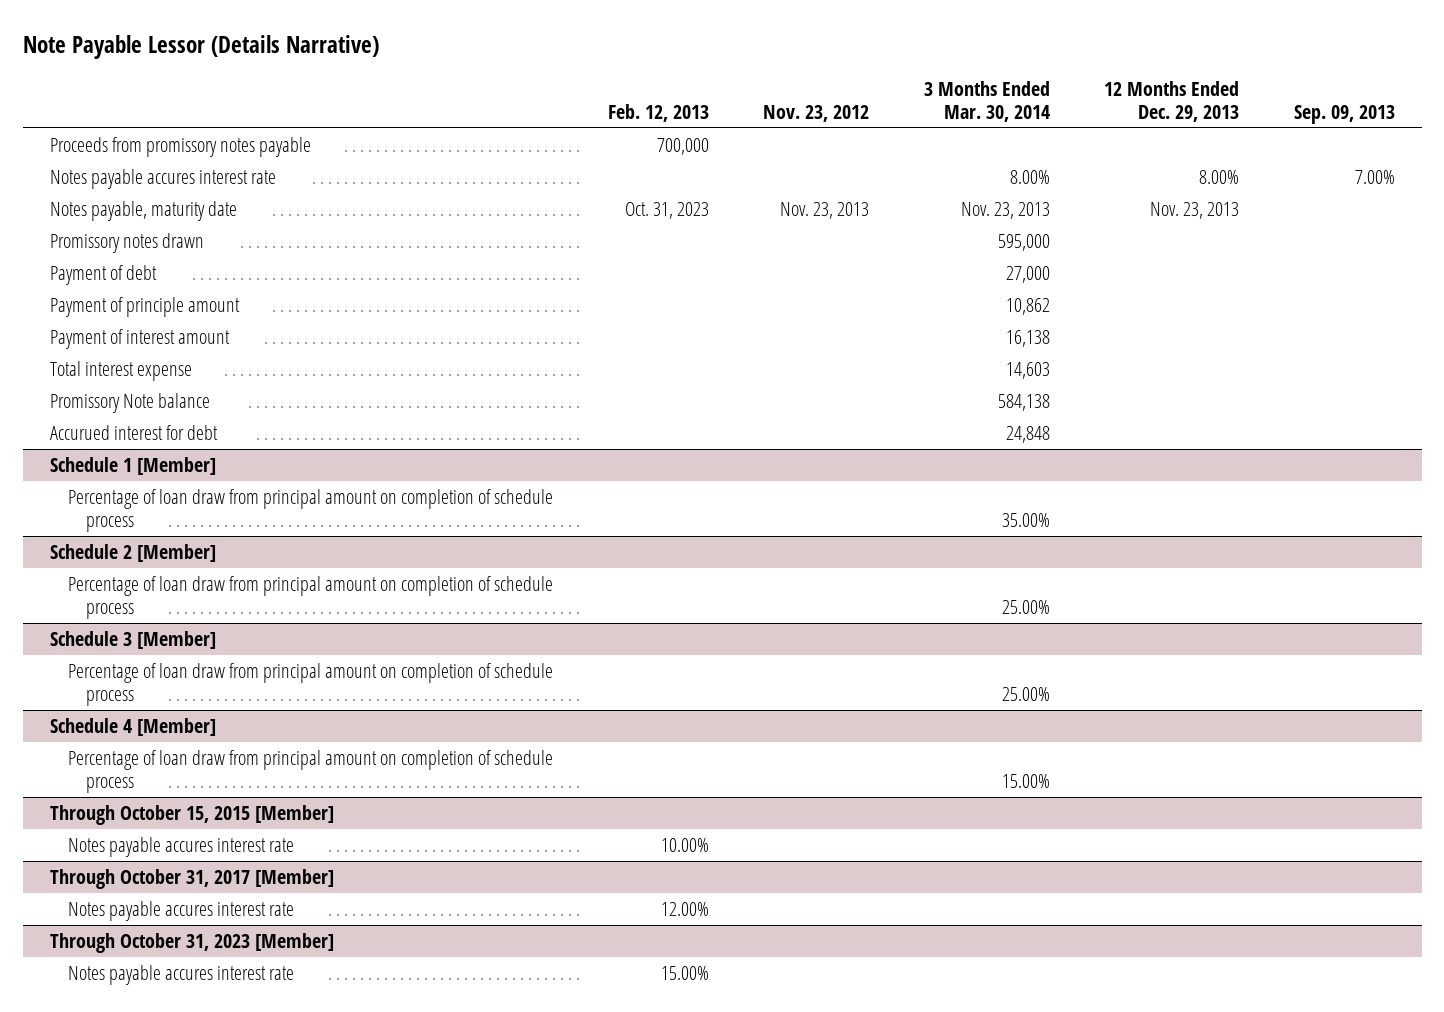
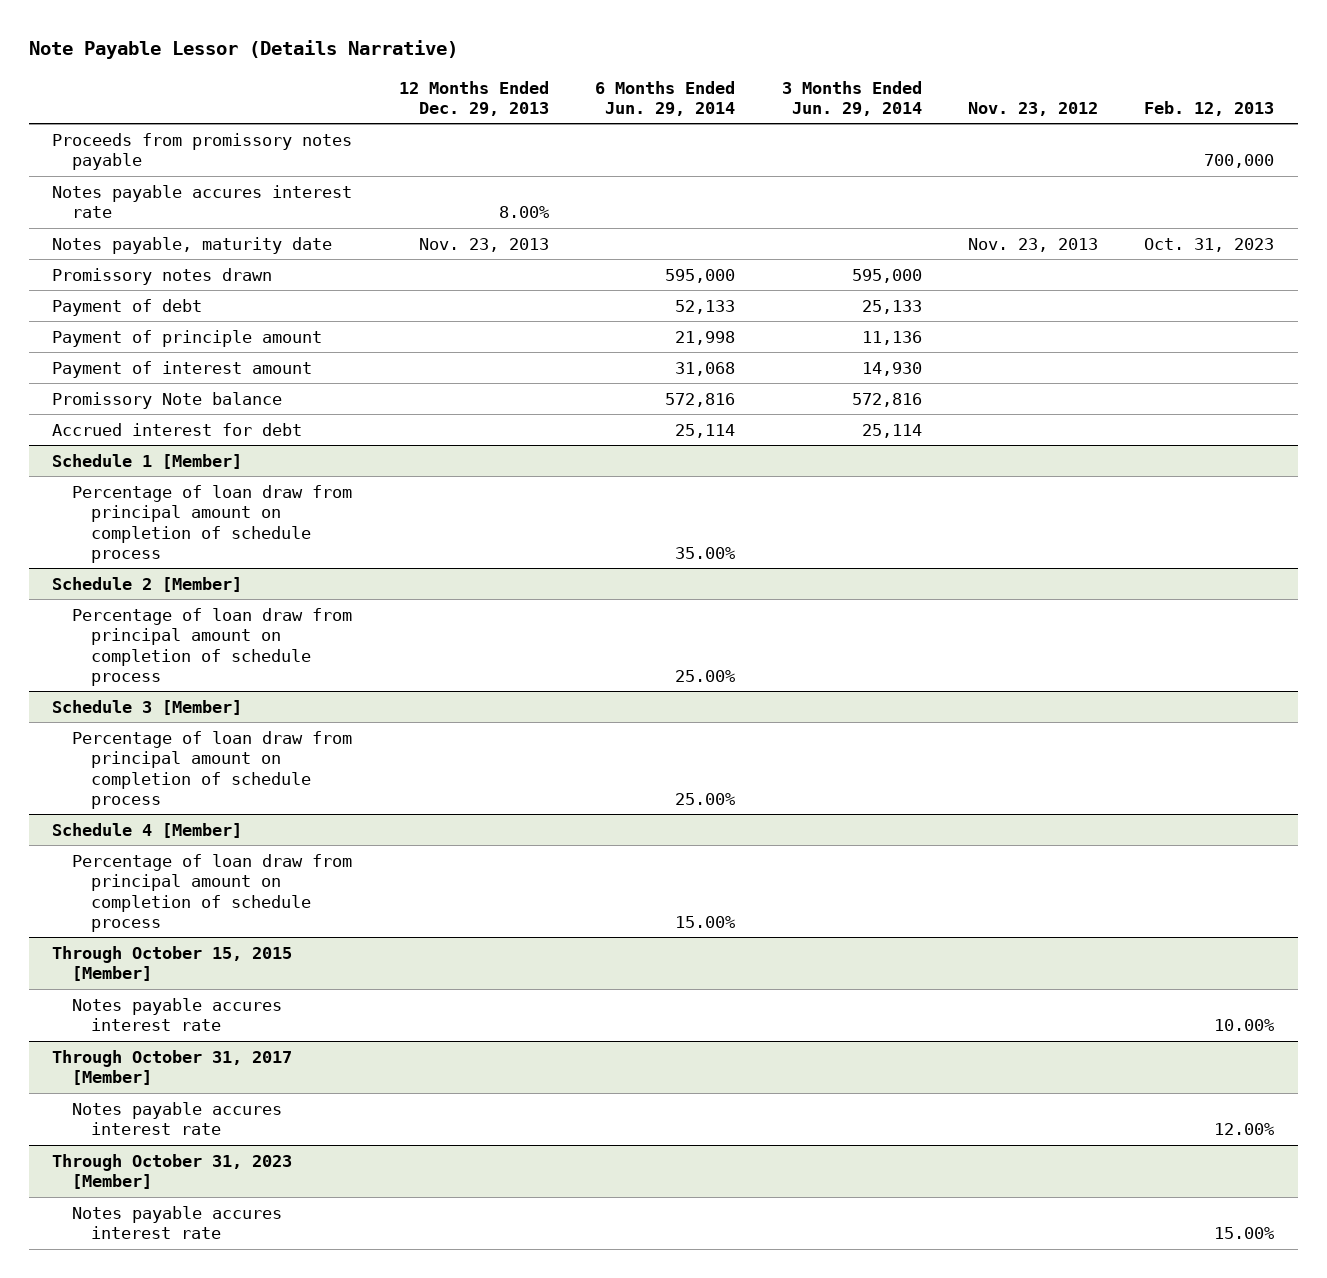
[923,80,1050,122] 3 Months Ended Mar. 30, 2014 -> none
[1293,104,1395,124] Sep. 09, 2013 -> none
none -> [595,80,736,116] 6 Months Ended Jun. 29, 2014
none -> [781,80,922,116] 3 Months Ended Jun. 29, 2014
[49,361,192,382] Total interest expense -> none
[49,425,218,441] Accurued interest for debt -> [52,422,303,436] Accrued interest for debt

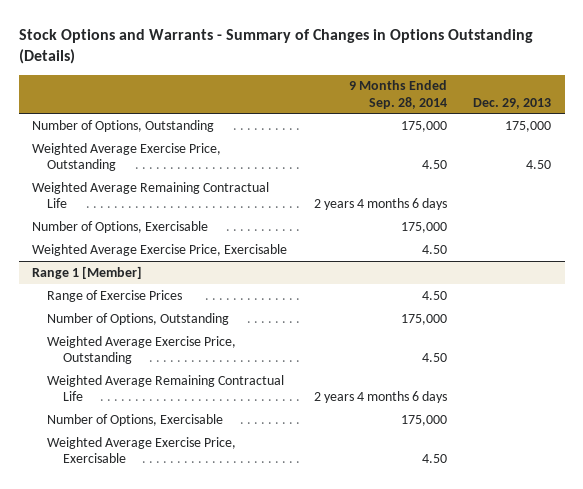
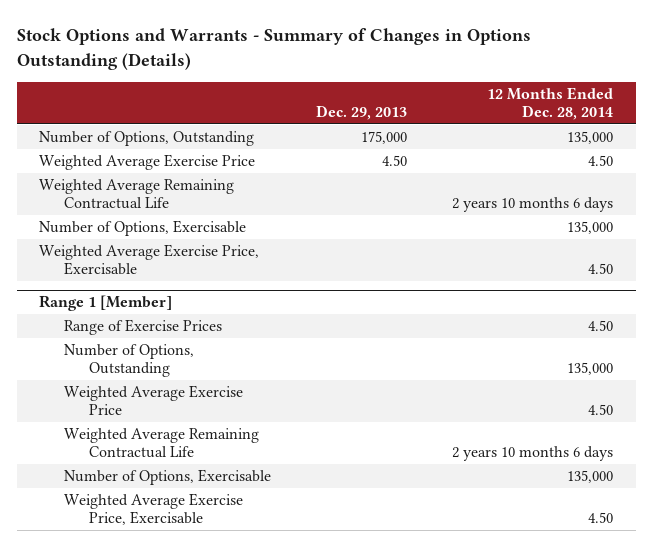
[348,80,447,109] 9 Months Ended Sep. 28, 2014 -> none
none -> [487,86,614,120] 12 Months Ended Dec. 28, 2014
[32,142,222,171] Weighted Average Exercise Price, Outstanding -> [39,154,256,171] Weighted Average Exercise Price
[47,335,237,364] Weighted Average Exercise Price, Outstanding -> [64,385,244,416] Weighted Average Exercise Price

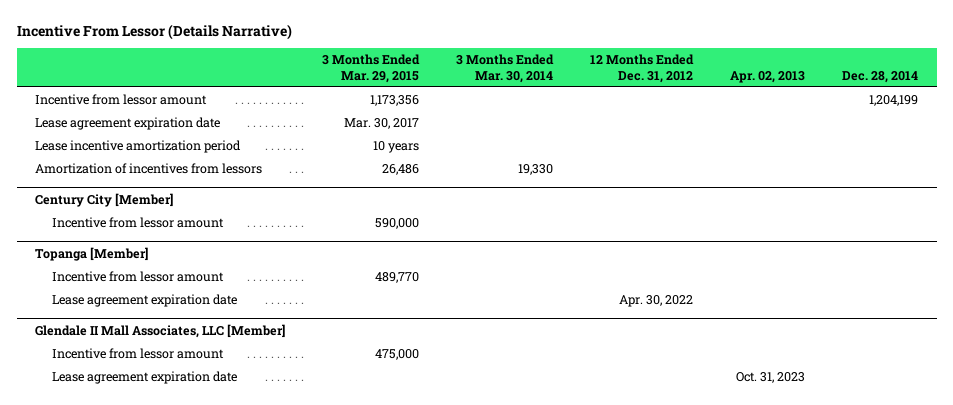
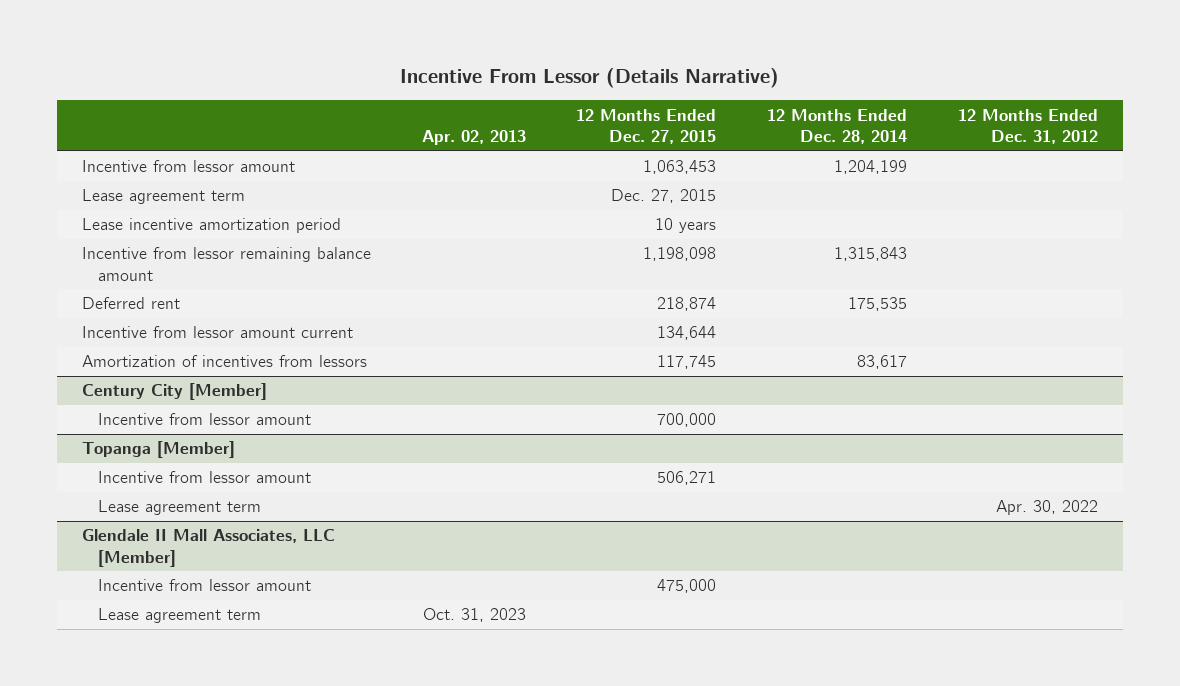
[322,54,421,83] 3 Months Ended Mar. 29, 2015 -> none
[456,54,555,83] 3 Months Ended Mar. 30, 2014 -> none
[842,70,919,83] Dec. 28, 2014 -> none
none -> [576,108,717,145] 12 Months Ended Dec. 27, 2015
none -> [766,108,907,145] 12 Months Ended Dec. 28, 2014
[35,116,221,130] Lease agreement expiration date -> [81,189,245,205] Lease agreement term
none -> [81,247,371,281] Incentive from lessor remaining balance amount
none -> [81,297,180,310] Deferred rent
none -> [81,326,353,339] Incentive from lessor amount current
[52,293,238,307] Lease agreement expiration date -> [98,500,262,516] Lease agreement term
[52,370,238,384] Lease agreement expiration date -> [98,608,262,624] Lease agreement term

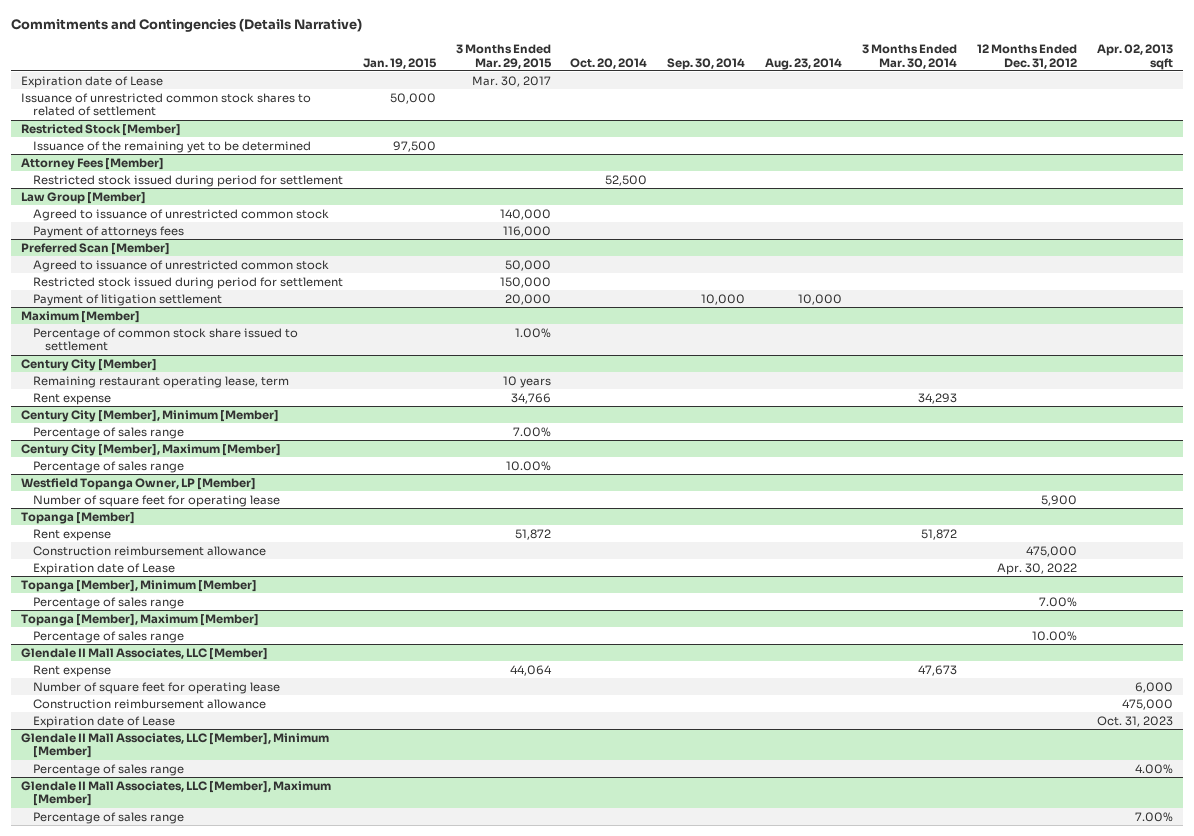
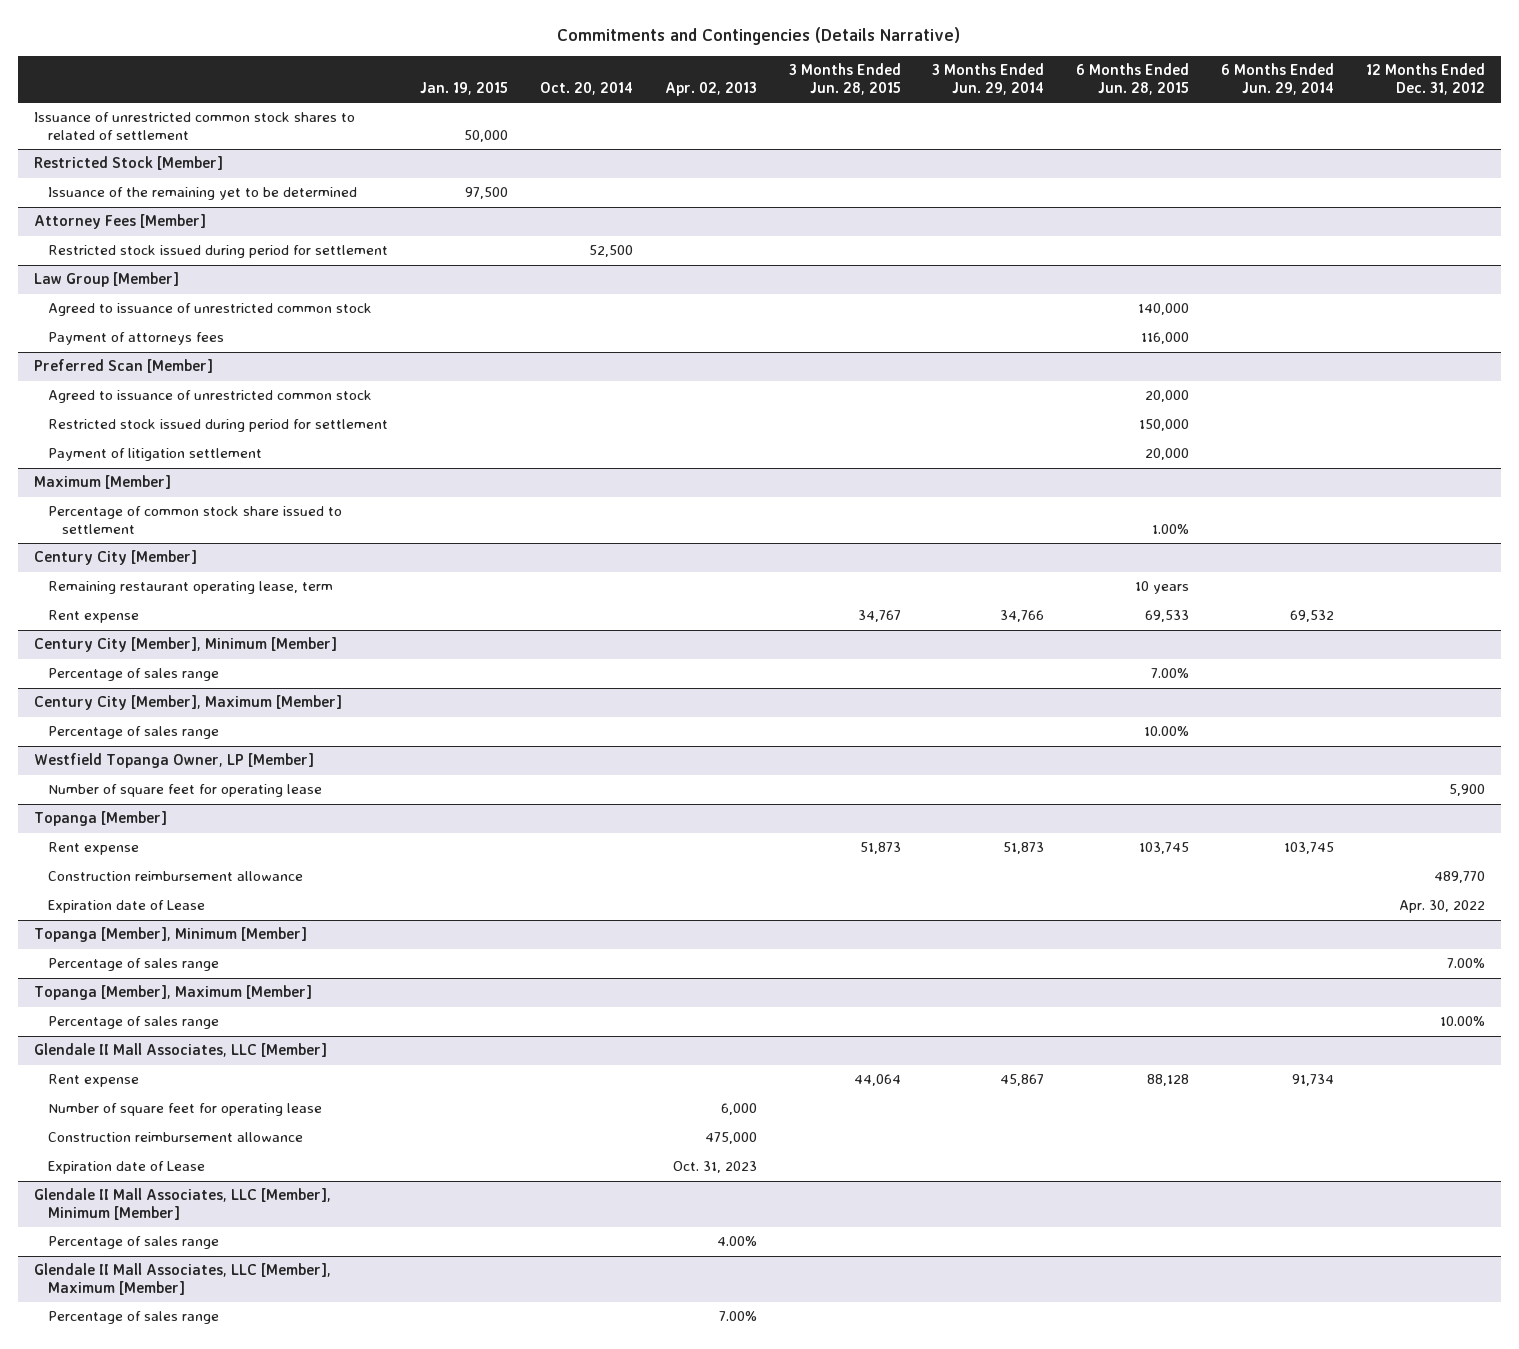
[455,43,552,69] 3 Months Ended Mar. 29, 2015 -> none
[667,57,746,70] Sep. 30, 2014 -> none
[765,57,843,70] Aug. 23, 2014 -> none
[862,43,958,69] 3 Months Ended Mar. 30, 2014 -> none
[1096,43,1173,70] Apr. 02, 2013 sqft -> none
none -> [664,81,757,96] Apr. 02, 2013
none -> [788,63,901,95] 3 Months Ended Jun. 28, 2015
none -> [932,63,1045,95] 3 Months Ended Jun. 29, 2014
none -> [1076,63,1190,95] 6 Months Ended Jun. 28, 2015
none -> [1221,63,1335,95] 6 Months Ended Jun. 29, 2014
[20,75,163,88] Expiration date of Lease -> none
[1026,545,1078,557] 475,000 -> [1433,871,1485,884] 489,770

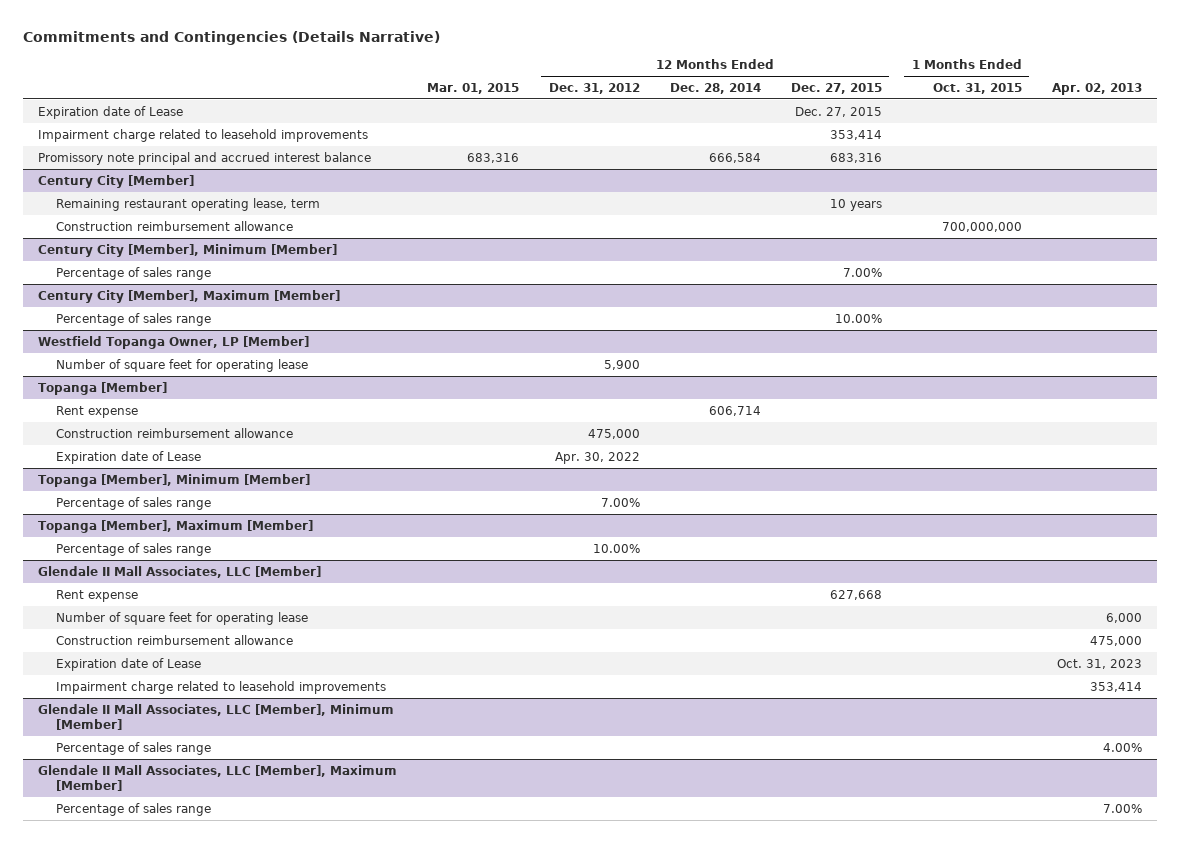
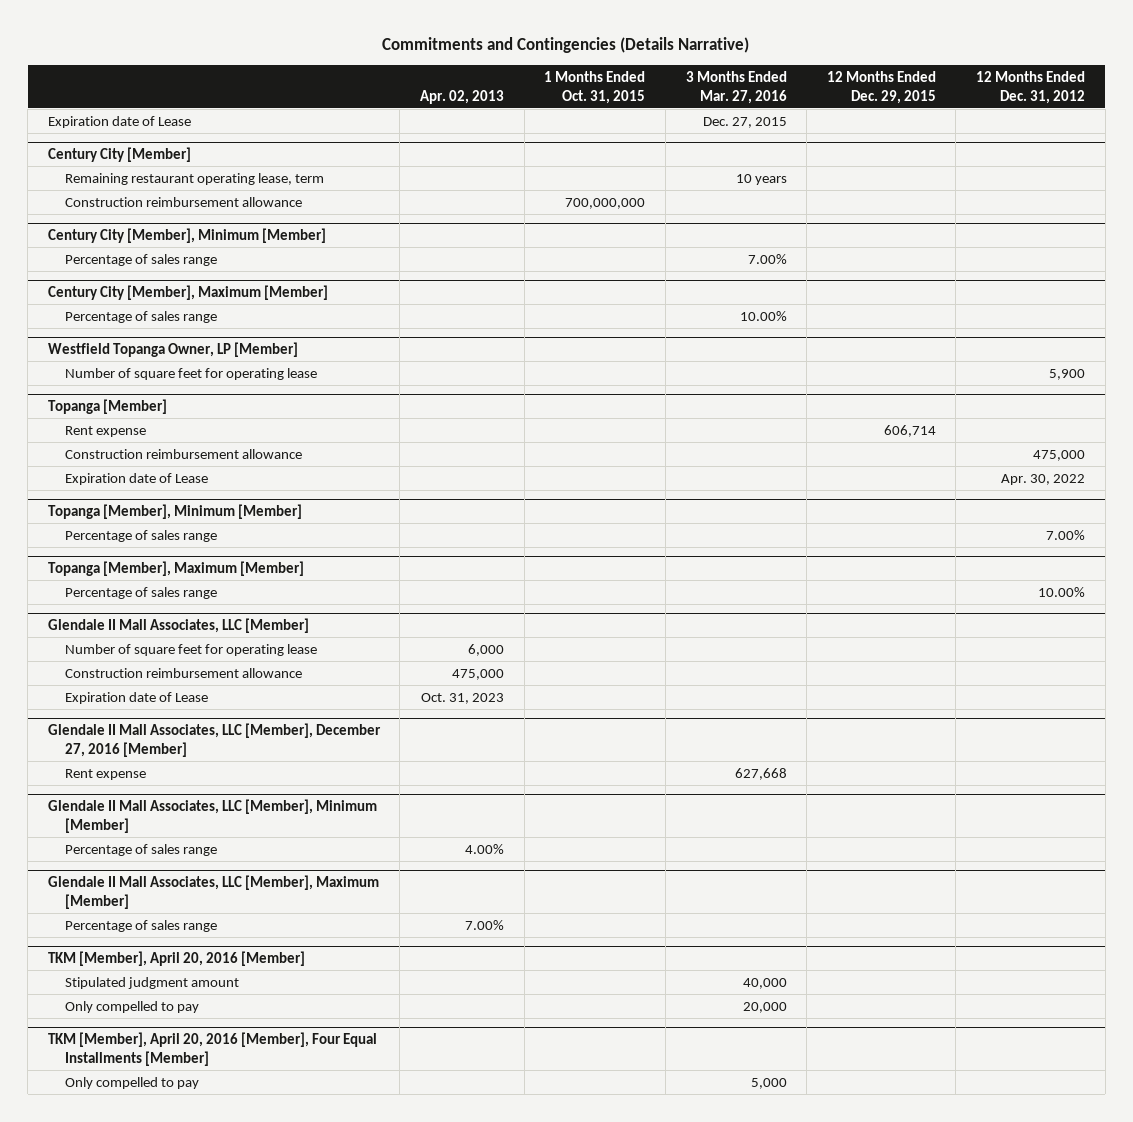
[426,83,519,95] Mar. 01, 2015 -> none
[669,83,761,95] Dec. 28, 2014 -> none
[790,83,882,95] Dec. 27, 2015 -> none
none -> [685,70,787,104] 3 Months Ended Mar. 27, 2016
none -> [826,70,936,104] 12 Months Ended Dec. 29, 2015
[37,128,368,142] Impairment charge related to leasehold improvements -> none
[37,151,371,165] Promissory note principal and accrued interest balance -> none
[56,589,139,602] Rent expense -> none
[56,680,387,694] Impairment charge related to leasehold improvements -> none
none -> [47,723,381,758] Glendale II Mall Associates, LLC [Member], December 27, 2016 [Member]
none -> [65,768,147,780] Rent expense
none -> [47,951,305,967] TKM [Member], April 20, 2016 [Member]
none -> [65,976,240,989] Stipulated judgment amount
none -> [65,1000,200,1013] Only compelled to pay
none -> [47,1032,377,1067] TKM [Member], April 20, 2016 [Member], Four Equal Installments [Member]
none -> [65,1076,200,1089] Only compelled to pay

